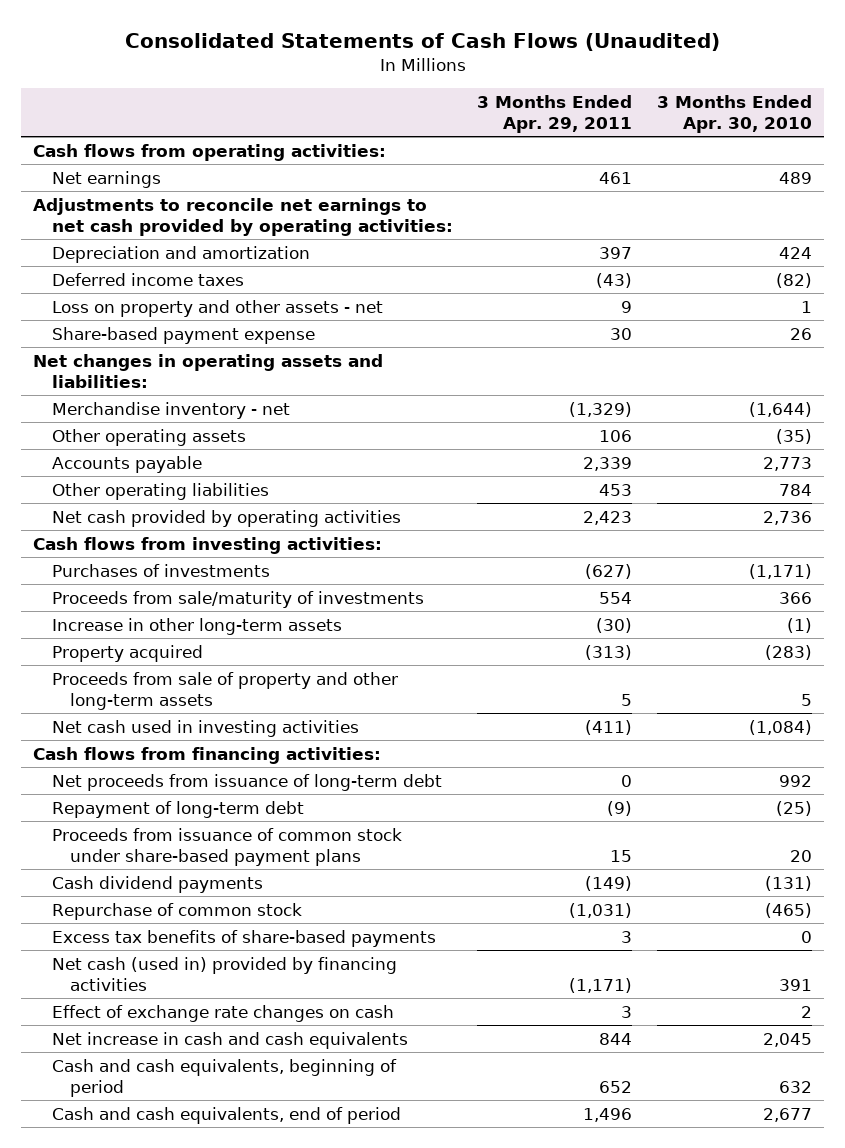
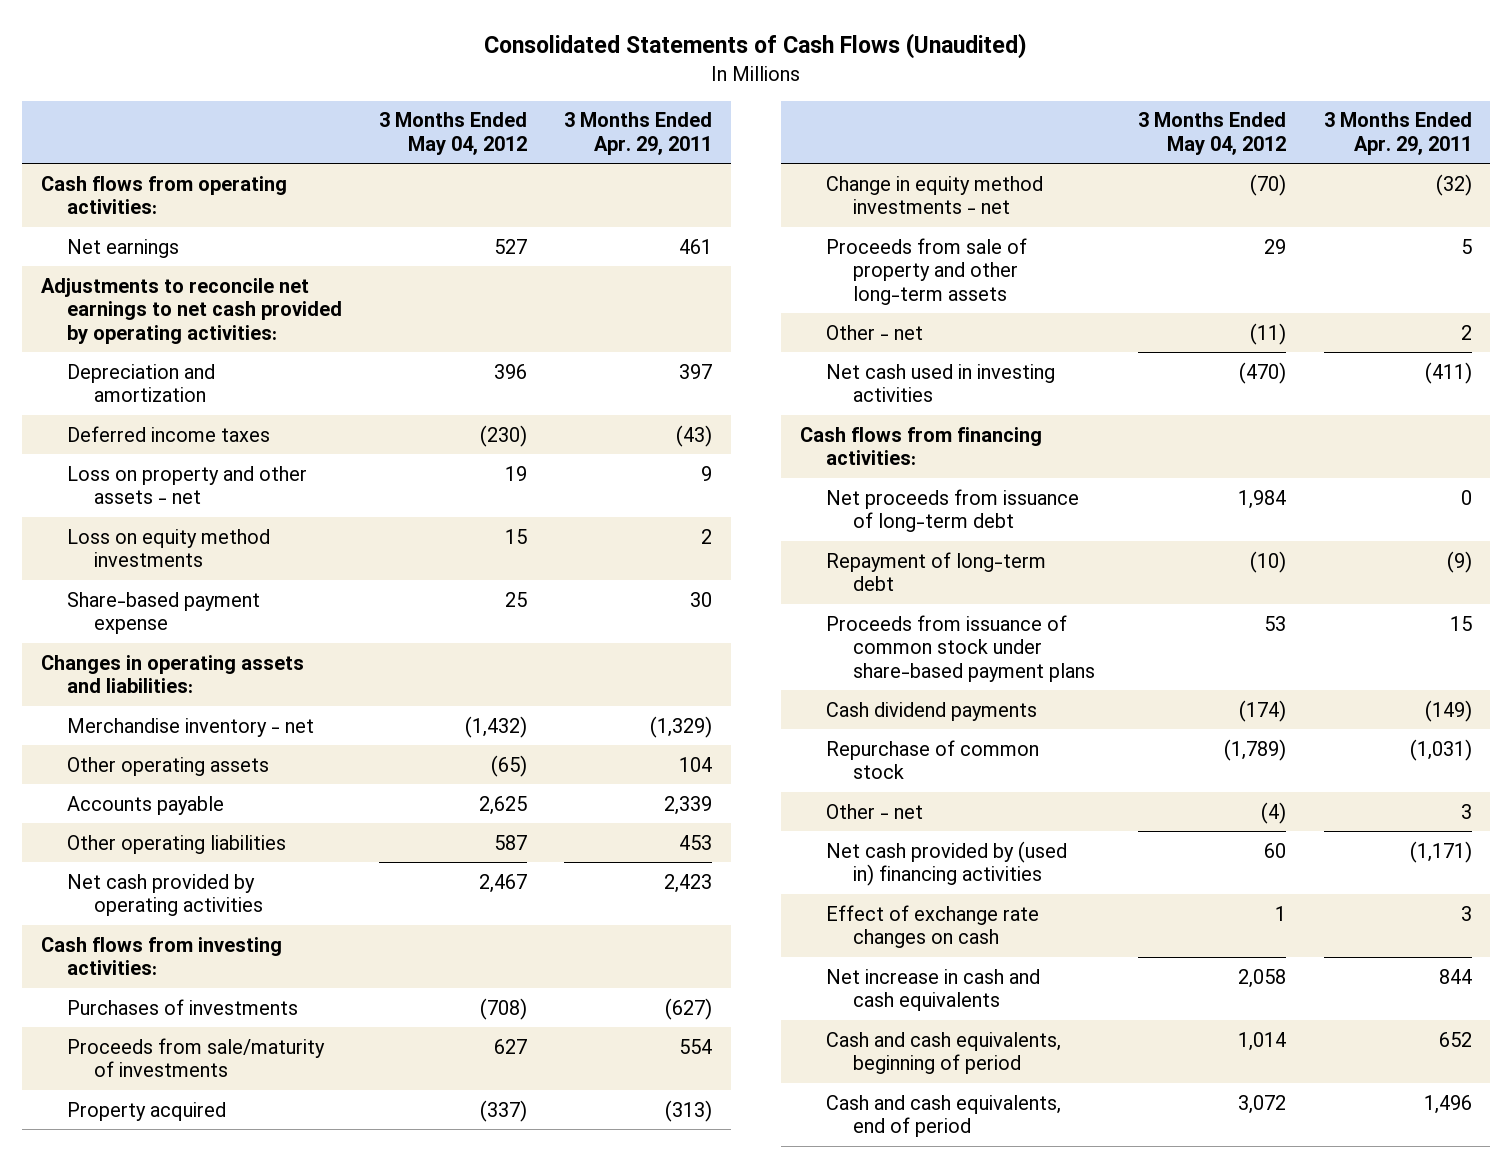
[656,95,812,133] 3 Months Ended Apr. 30, 2010 -> none
none -> [379,112,528,155] 3 Months Ended May 04, 2012
none -> [67,528,271,568] Loss on equity method investments
[33,354,384,388] Net changes in operating assets and liabilities: -> [40,654,304,694] Changes in operating assets and liabilities:
[599,430,633,443] 106 -> [679,756,713,772] 104
[51,618,342,636] Increase in other long-term assets -> none
none -> [826,175,1044,215] Change in equity method investments - net
none -> [826,324,924,340] Other - net
[51,930,436,948] Excess tax benefits of share-based payments -> none
none -> [826,803,924,819] Other - net
[51,957,397,991] Net cash (used in) provided by financing activities -> [826,840,1068,887] Net cash provided by (used in) financing activities

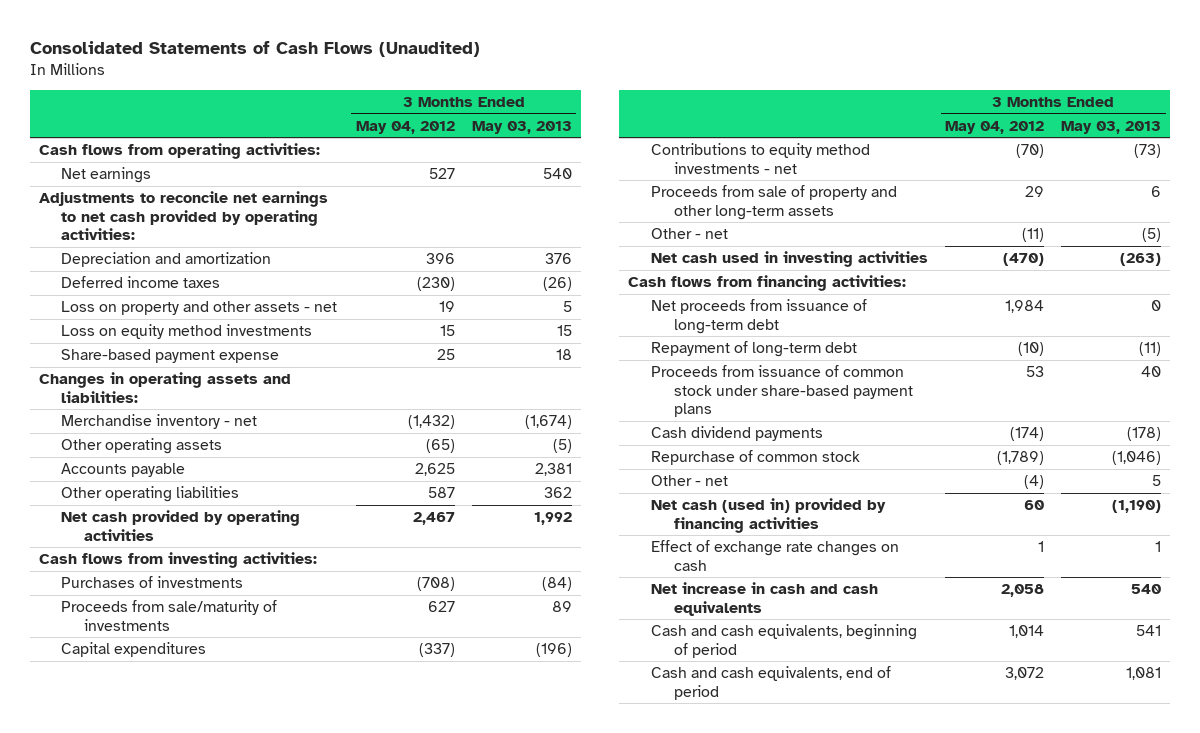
[564,112,713,155] 3 Months Ended Apr. 29, 2011 -> none
none -> [472,120,573,134] May 03, 2013
[67,1101,227,1121] Property acquired -> [61,642,207,658] Capital expenditures
[826,175,1044,215] Change in equity method investments - net -> [650,143,870,174] Contributions to equity method investments - net
[826,840,1068,887] Net cash provided by (used in) financing activities -> [650,498,886,533] Net cash (used in) provided by financing activities

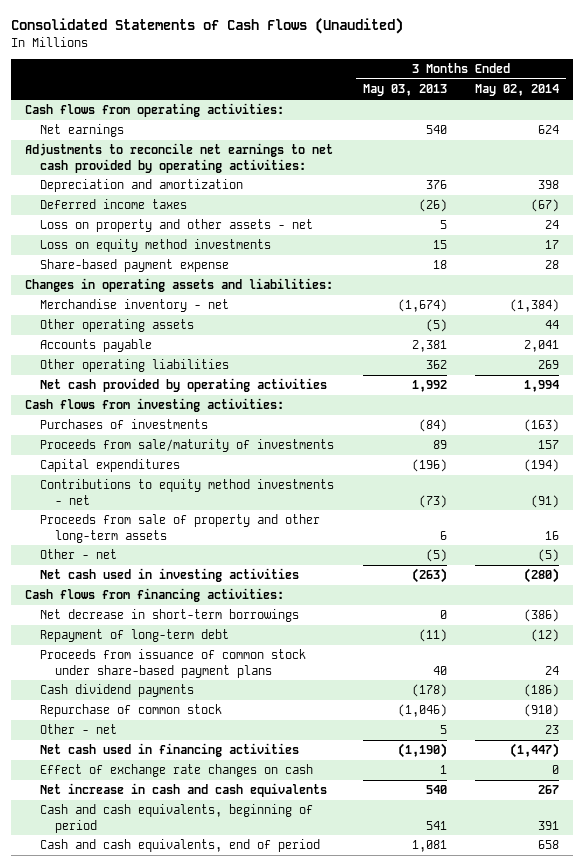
[355,120,455,134] May 04, 2012 -> none
none -> [474,84,559,97] May 02, 2014
[650,299,867,334] Net proceeds from issuance of long-term debt -> none
none -> [40,609,300,623] Net decrease in short-term borrowings
[650,498,886,533] Net cash (used in) provided by financing activities -> [40,743,300,758] Net cash used in financing activities

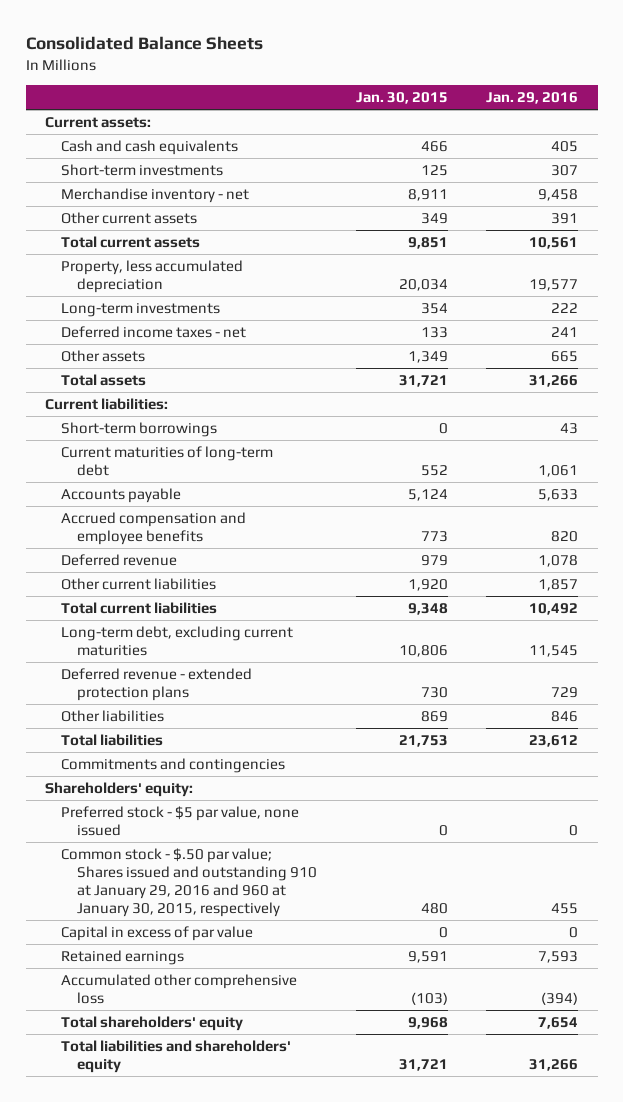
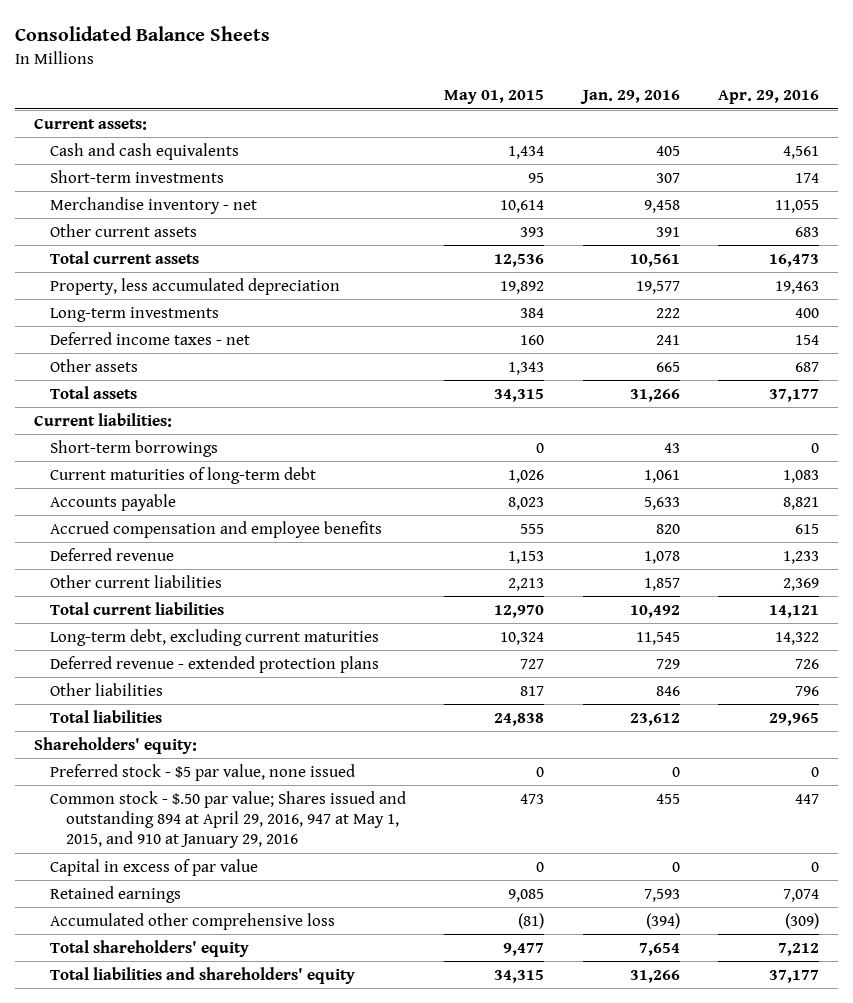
[355,91,448,104] Jan. 30, 2015 -> none
none -> [444,90,545,105] May 01, 2015
none -> [717,90,819,105] Apr. 29, 2016
[61,758,286,774] Commitments and contingencies -> none
[61,848,318,917] Common stock - $.50 par value; Shares issued and outstanding 910 at January 29, 2016 and 960 at January 30, 2015, respectively -> [49,790,406,849] Common stock - $.50 par value; Shares issued and outstanding 894 at April 29, 2016, 947 at May 1, 2015, and 910 at January 29, 2016

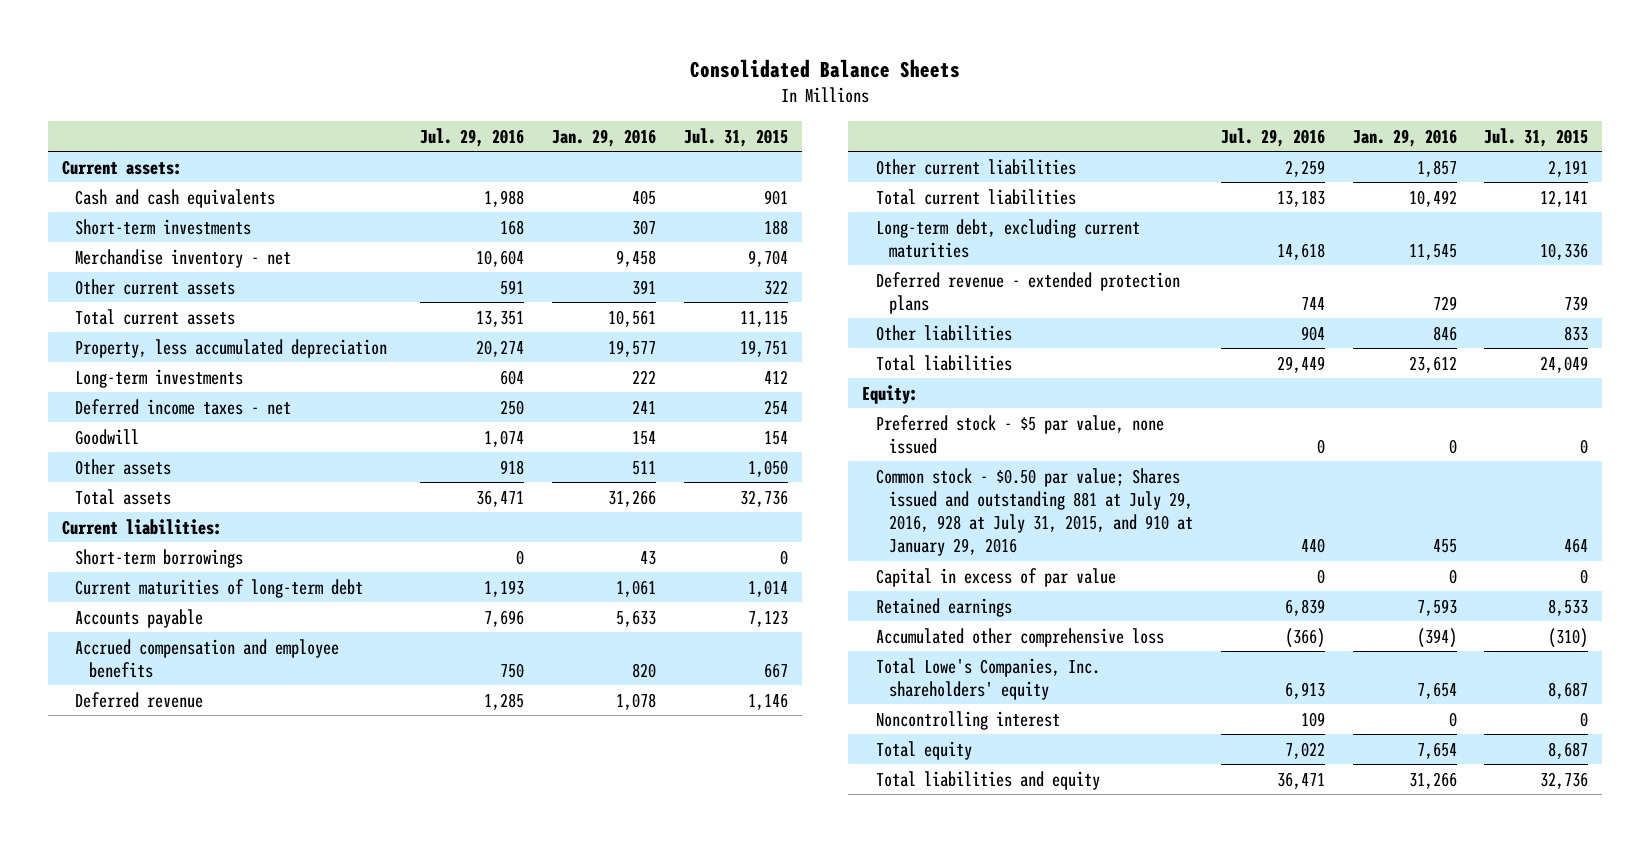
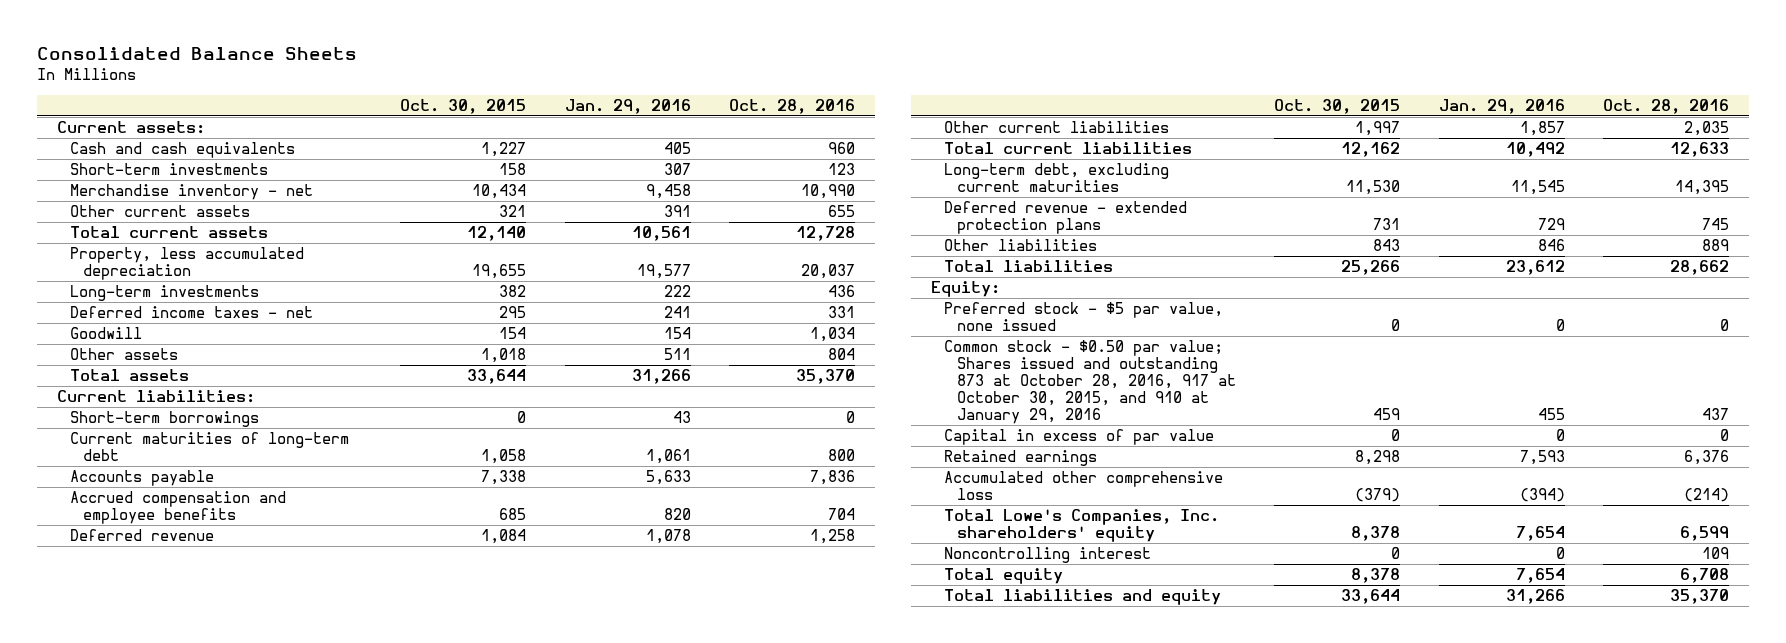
[420,127,525,147] Jul. 29, 2016 -> none
[683,127,788,147] Jul. 31, 2015 -> none
none -> [400,98,527,114] Oct. 30, 2015
none -> [729,98,856,114] Oct. 28, 2016
[875,467,1194,556] Common stock - $0.50 par value; Shares issued and outstanding 881 at July 29, 2016, 928 at July 31, 2015, and 910 at January 29, 2016 -> [943,339,1236,425] Common stock - $0.50 par value; Shares issued and outstanding 873 at October 28, 2016, 917 at October 30, 2015, and 910 at January 29, 2016

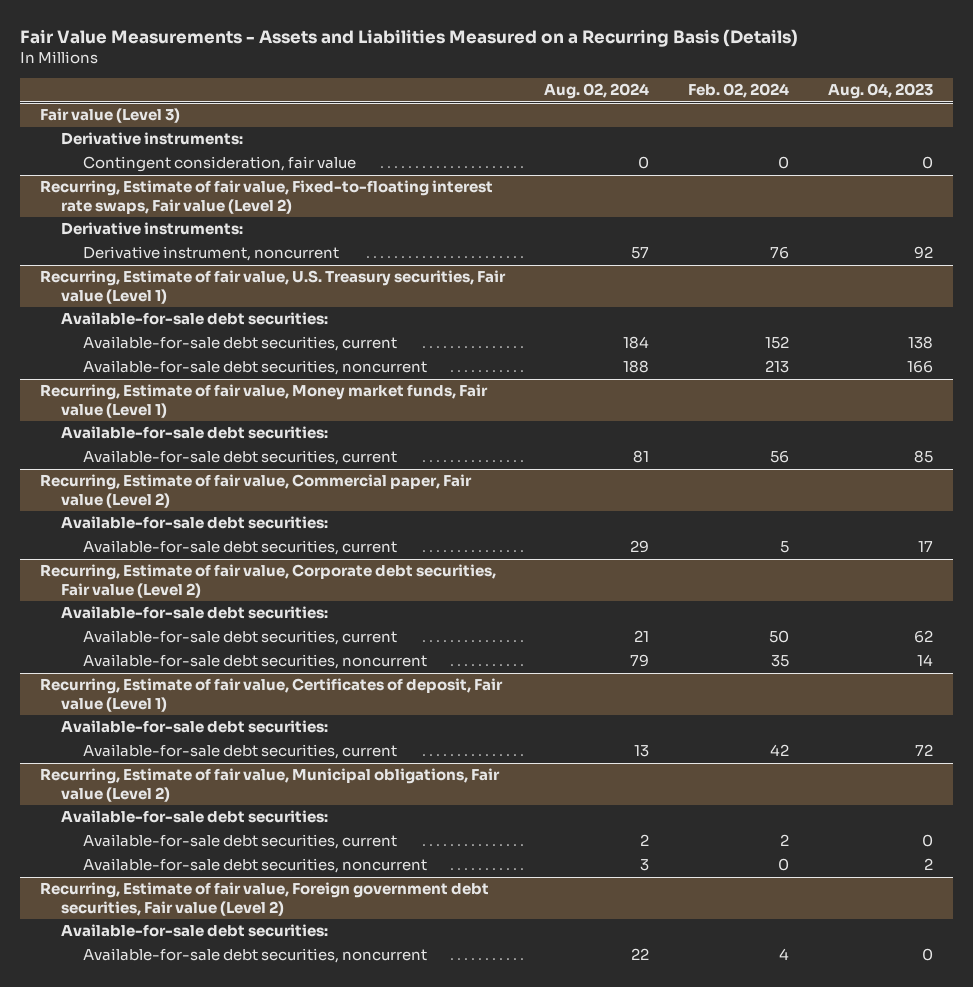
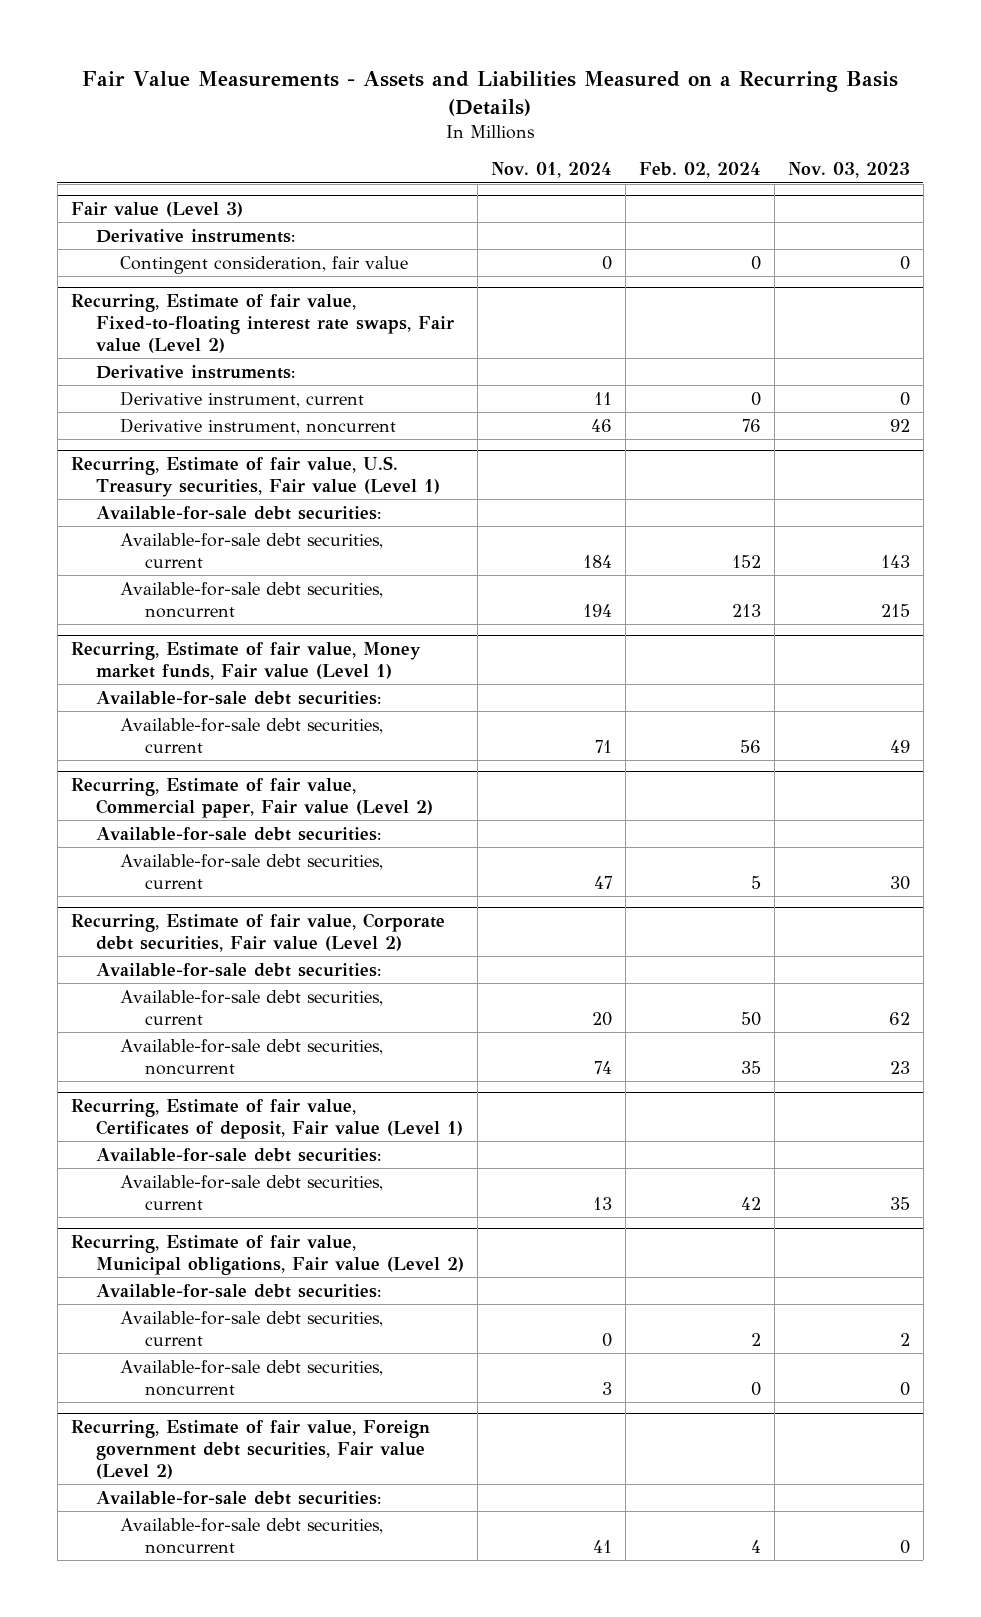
[543,83,649,100] Aug. 02, 2024 -> none
[828,83,934,100] Aug. 04, 2023 -> none
none -> [490,162,612,179] Nov. 01, 2024
none -> [787,162,910,179] Nov. 03, 2023
none -> [120,390,365,408] Derivative instrument, current

